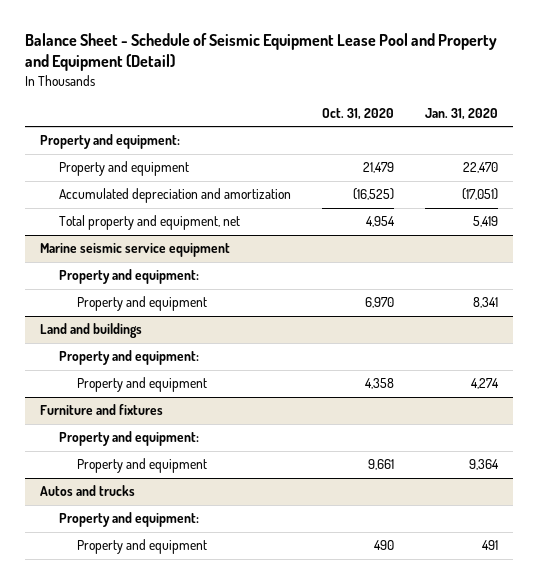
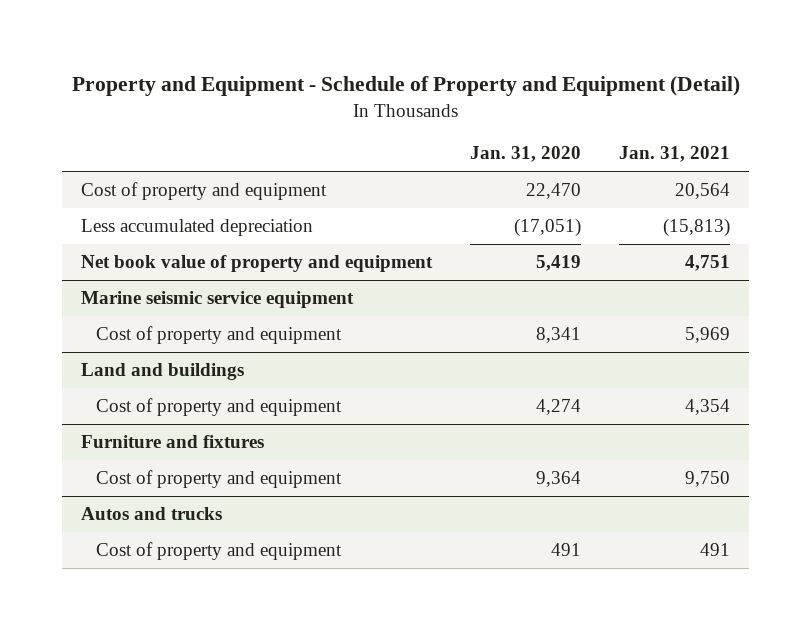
[24,32,497,72] Balance Sheet - Schedule of Seismic Equipment Lease Pool and Property and Equipment (Detail) -> [71,76,740,97] Property and Equipment - Schedule of Property and Equipment (Detail)
[321,107,394,120] Oct. 31, 2020 -> none
none -> [619,146,731,163] Jan. 31, 2021
[40,134,181,150] Property and equipment: -> none
[58,161,189,177] Property and equipment -> [81,182,328,201] Cost of property and equipment
[58,188,291,204] Accumulated depreciation and amortization -> [81,219,314,237] Less accumulated depreciation
[58,215,240,231] Total property and equipment, net -> [81,255,434,273] Net book value of property and equipment
[58,269,199,285] Property and equipment: -> none
[76,296,207,312] Property and equipment -> [95,326,342,345] Cost of property and equipment
[58,350,199,366] Property and equipment: -> none
[76,377,207,393] Property and equipment -> [95,398,342,417] Cost of property and equipment
[58,431,199,447] Property and equipment: -> none
[76,458,207,474] Property and equipment -> [95,470,342,489] Cost of property and equipment
[58,512,199,528] Property and equipment: -> none
[76,539,207,555] Property and equipment -> [95,542,342,561] Cost of property and equipment

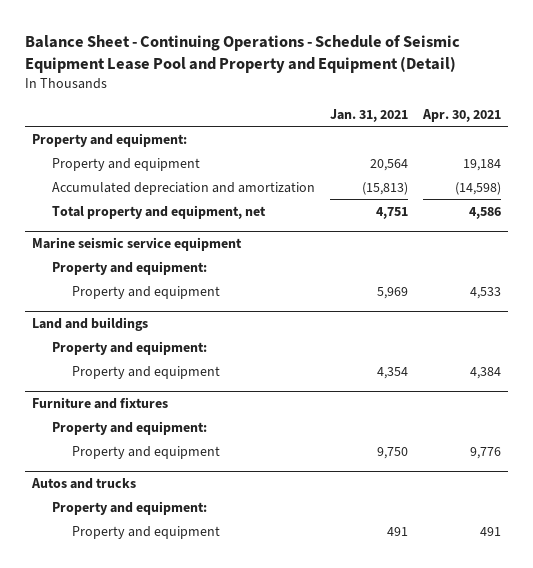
[71,76,740,97] Property and Equipment - Schedule of Property and Equipment (Detail) -> [24,34,460,73] Balance Sheet - Continuing Operations - Schedule of Seismic Equipment Lease Pool and Property and Equipment (Detail)
[470,146,582,163] Jan. 31, 2020 -> none
none -> [421,108,501,122] Apr. 30, 2021
none -> [32,132,188,147] Property and equipment:
[81,182,328,201] Cost of property and equipment -> [52,157,201,171] Property and equipment
[81,219,314,237] Less accumulated depreciation -> [52,181,316,195] Accumulated depreciation and amortization
[81,255,434,273] Net book value of property and equipment -> [52,204,267,219] Total property and equipment, net
none -> [52,260,208,275] Property and equipment:
[95,326,342,345] Cost of property and equipment -> [72,285,221,299] Property and equipment
none -> [52,340,208,355] Property and equipment:
[95,398,342,417] Cost of property and equipment -> [72,365,221,379] Property and equipment
none -> [52,420,208,435] Property and equipment:
[95,470,342,489] Cost of property and equipment -> [72,445,221,459] Property and equipment
none -> [52,500,208,515] Property and equipment:
[95,542,342,561] Cost of property and equipment -> [72,525,221,539] Property and equipment

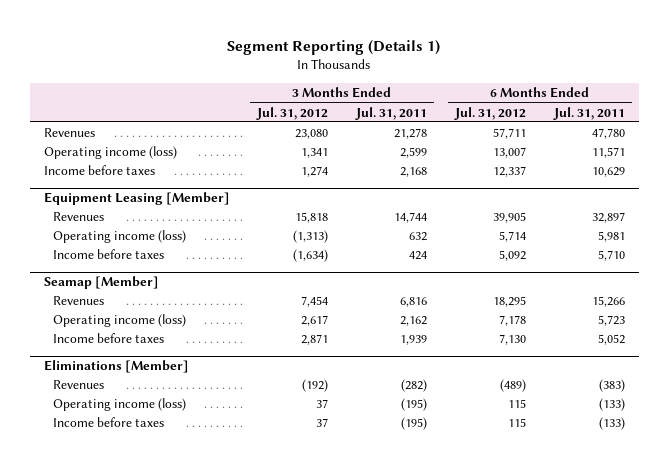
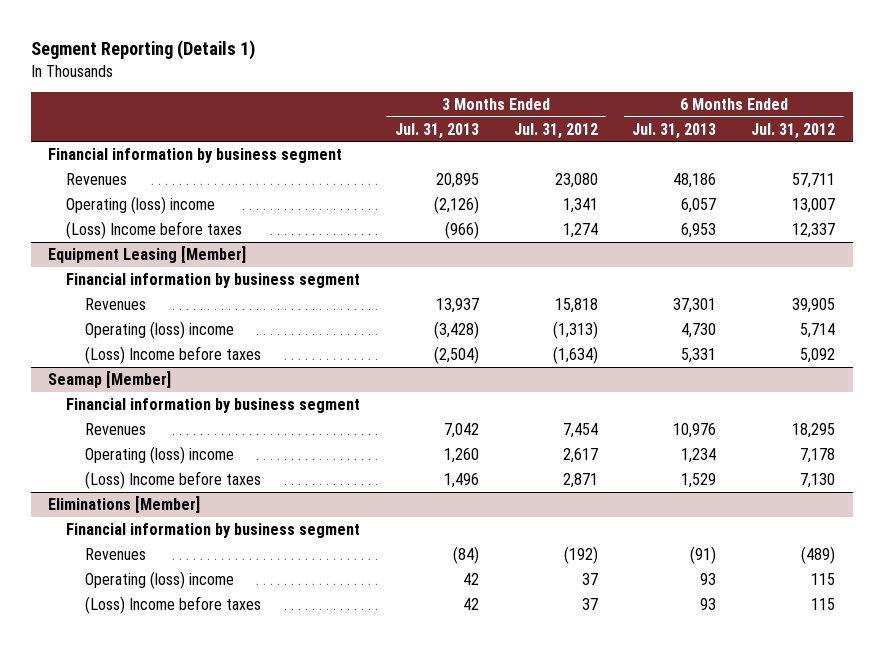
[355,106,428,120] Jul. 31, 2011 -> none
[552,106,625,120] Jul. 31, 2011 -> none
none -> [395,122,480,139] Jul. 31, 2013
none -> [632,122,717,139] Jul. 31, 2013
none -> [48,147,343,163] Financial information by business segment
[43,146,177,160] Operating income (loss) -> [66,195,216,214] Operating (loss) income
[43,165,155,176] Income before taxes -> [66,220,243,239] (Loss) Income before taxes
none -> [66,272,361,288] Financial information by business segment
[53,230,187,244] Operating income (loss) -> [84,320,234,339] Operating (loss) income
[53,249,165,260] Income before taxes -> [84,345,261,364] (Loss) Income before taxes
none -> [66,397,361,413] Financial information by business segment
[53,314,187,328] Operating income (loss) -> [84,445,234,464] Operating (loss) income
[53,333,165,344] Income before taxes -> [84,470,261,489] (Loss) Income before taxes
none -> [66,522,361,538] Financial information by business segment
[53,398,187,412] Operating income (loss) -> [84,570,234,589] Operating (loss) income
[53,417,165,428] Income before taxes -> [84,595,261,614] (Loss) Income before taxes

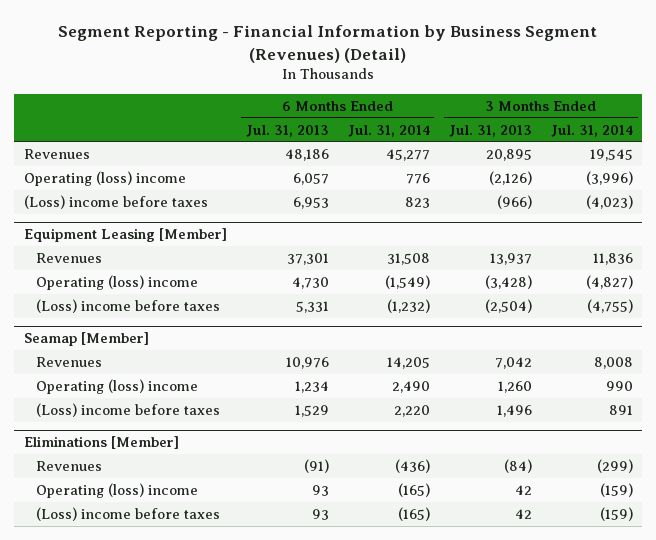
[30,40,255,61] Segment Reporting (Details 1) -> [58,24,598,63] Segment Reporting - Financial Information by Business Segment (Revenues) (Detail)
[513,122,598,139] Jul. 31, 2012 -> none
[751,122,836,139] Jul. 31, 2012 -> none
none -> [347,124,430,137] Jul. 31, 2014
none -> [550,124,633,137] Jul. 31, 2014
[48,147,343,163] Financial information by business segment -> none
[66,220,243,239] (Loss) Income before taxes -> [23,194,208,209] (Loss) income before taxes
[66,272,361,288] Financial information by business segment -> none
[84,345,261,364] (Loss) Income before taxes -> [36,298,221,313] (Loss) income before taxes
[66,397,361,413] Financial information by business segment -> none
[84,470,261,489] (Loss) Income before taxes -> [36,402,221,417] (Loss) income before taxes
[66,522,361,538] Financial information by business segment -> none
[84,595,261,614] (Loss) Income before taxes -> [36,506,221,521] (Loss) income before taxes

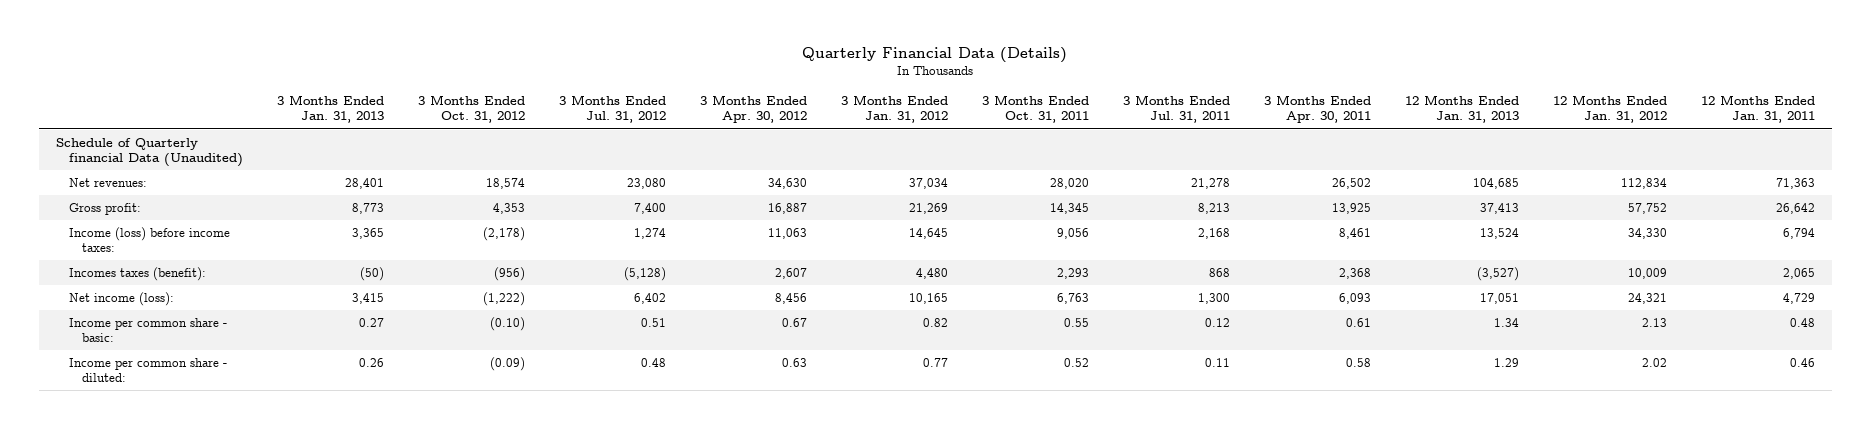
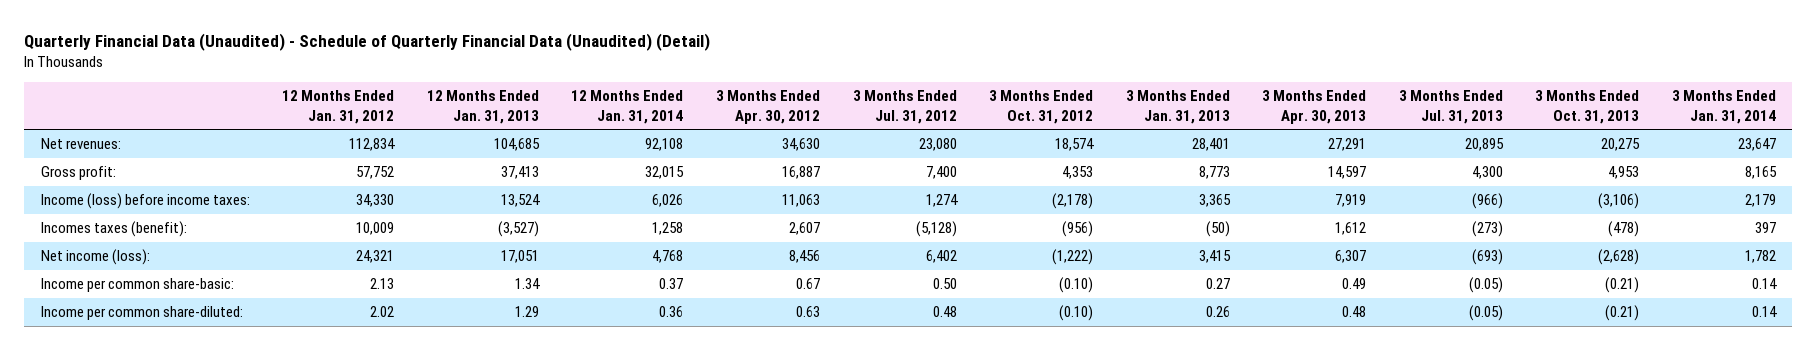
[802,47,1068,64] Quarterly Financial Data (Details) -> [24,33,711,52] Quarterly Financial Data (Unaudited) - Schedule of Quarterly Financial Data (Unaudited) (Detail)
[840,95,948,124] 3 Months Ended Jan. 31, 2012 -> none
[981,95,1089,124] 3 Months Ended Oct. 31, 2011 -> none
[1122,95,1230,124] 3 Months Ended Jul. 31, 2011 -> none
[1263,95,1371,124] 3 Months Ended Apr. 30, 2011 -> none
[1700,95,1815,124] 12 Months Ended Jan. 31, 2011 -> none
none -> [571,90,684,124] 12 Months Ended Jan. 31, 2014
none -> [1262,90,1367,124] 3 Months Ended Apr. 30, 2013
none -> [1398,90,1503,124] 3 Months Ended Jul. 31, 2013
none -> [1535,90,1640,124] 3 Months Ended Oct. 31, 2013
none -> [1671,90,1776,124] 3 Months Ended Jan. 31, 2014
[55,137,243,168] Schedule of Quarterly financial Data (Unaudited) -> none
[68,317,227,343] Income per common share - basic: -> [40,278,234,293] Income per common share-basic:
[640,317,666,327] 0.51 -> [932,278,957,290] 0.50
[68,357,227,383] Income per common share - diluted: -> [40,306,243,321] Income per common share-diluted:
[489,356,525,371] (0.09) -> [1059,305,1094,322] (0.10)

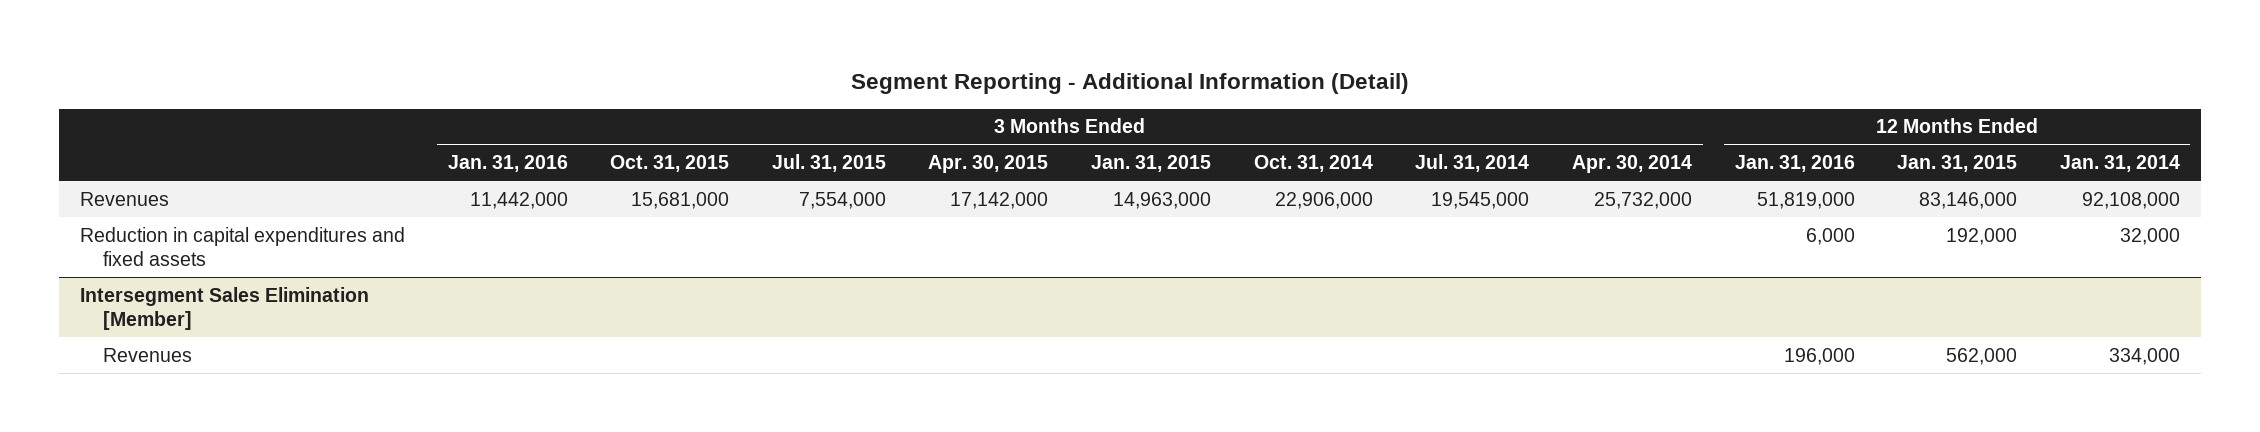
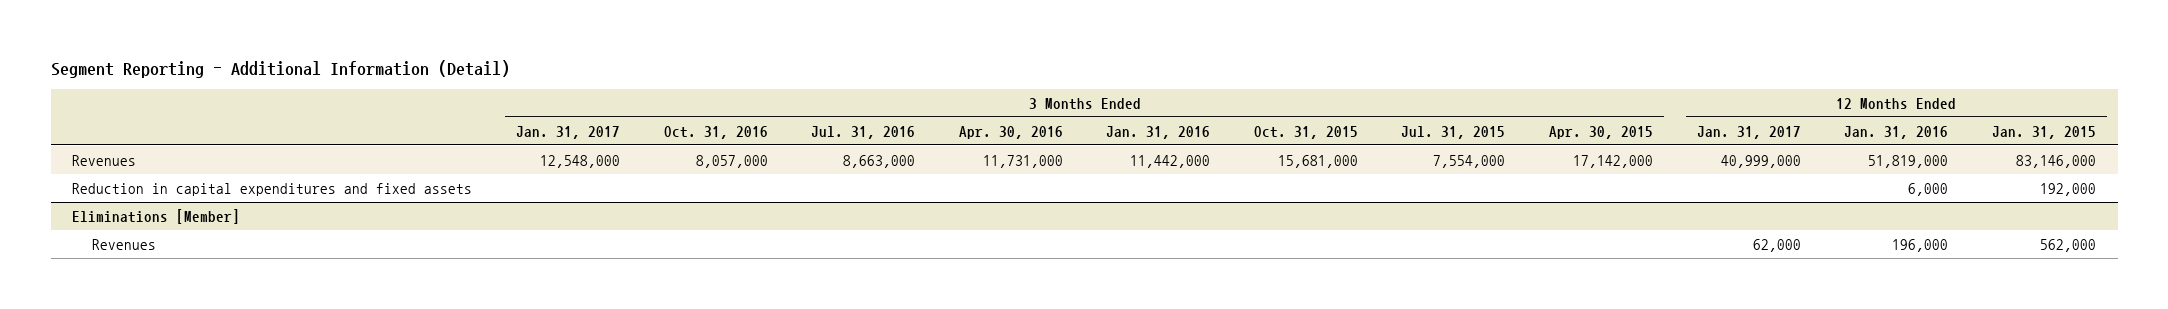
[1091,155,1212,173] Jan. 31, 2015 -> none
[1253,155,1373,173] Oct. 31, 2014 -> none
[1415,154,1530,173] Jul. 31, 2014 -> none
[1571,155,1692,174] Apr. 30, 2014 -> none
[2059,155,2180,173] Jan. 31, 2014 -> none
none -> [515,125,620,139] Jan. 31, 2017
none -> [663,125,768,139] Oct. 31, 2016
none -> [811,125,916,139] Jul. 31, 2016
none -> [958,125,1063,139] Apr. 30, 2016
none -> [1696,125,1801,139] Jan. 31, 2017
[80,286,370,330] Intersegment Sales Elimination [Member] -> [72,208,241,224] Eliminations [Member]

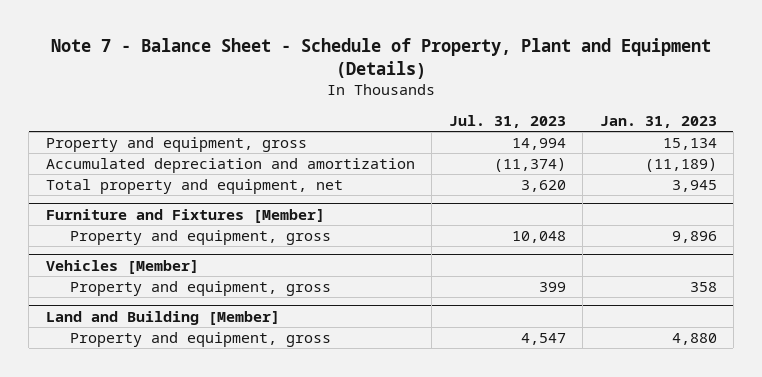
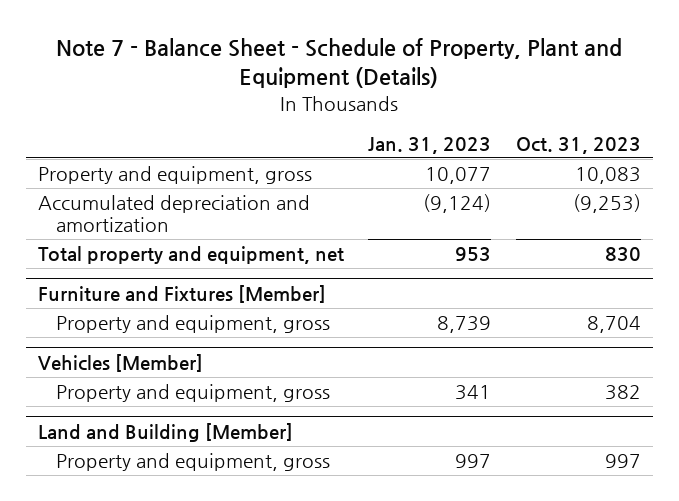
[448,115,566,129] Jul. 31, 2023 -> none
none -> [515,136,641,154] Oct. 31, 2023
[662,137,717,150] 15,134 -> [425,167,492,185] 10,077
[644,157,717,172] (11,189) -> [423,194,492,214] (9,124)
[671,179,717,192] 3,945 -> [455,247,492,262] 953
[671,230,717,243] 9,896 -> [437,316,492,334] 8,739
[689,281,717,292] 358 -> [455,385,492,401] 341
[671,332,717,345] 4,880 -> [455,454,492,469] 997

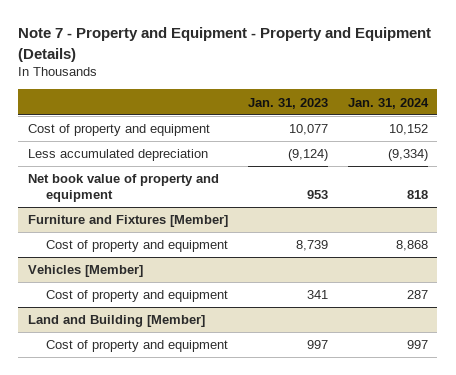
[56,38,623,89] Note 7 - Balance Sheet - Schedule of Property, Plant and Equipment (Details) -> [18,27,432,62] Note 7 - Property and Equipment - Property and Equipment (Details)
[515,136,641,154] Oct. 31, 2023 -> none
none -> [347,97,429,109] Jan. 31, 2024
[37,166,312,185] Property and equipment, gross -> [28,124,211,137] Cost of property and equipment
[37,195,310,232] Accumulated depreciation and amortization -> [28,149,209,162] Less accumulated depreciation
[37,246,344,265] Total property and equipment, net -> [28,174,220,202] Net book value of property and equipment
[56,315,331,334] Property and equipment, gross -> [45,240,228,253] Cost of property and equipment
[56,384,331,403] Property and equipment, gross -> [45,290,228,303] Cost of property and equipment
[56,453,331,472] Property and equipment, gross -> [45,340,228,353] Cost of property and equipment

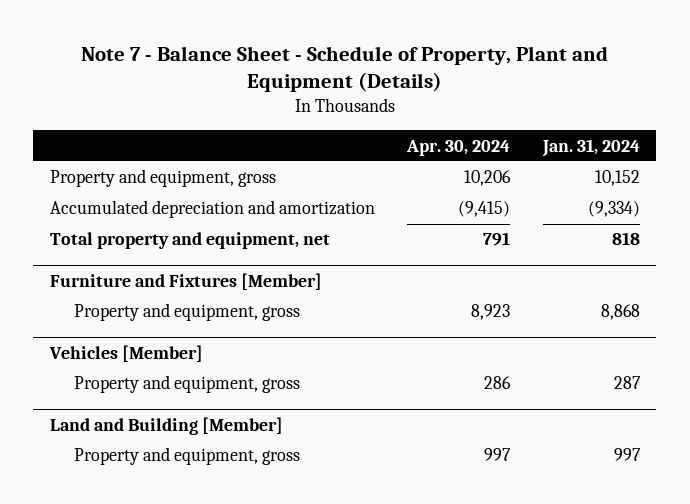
[18,27,432,62] Note 7 - Property and Equipment - Property and Equipment (Details) -> [80,45,608,93] Note 7 - Balance Sheet - Schedule of Property, Plant and Equipment (Details)
[247,97,328,109] Jan. 31, 2023 -> none
none -> [406,139,511,156] Apr. 30, 2024
[28,124,211,137] Cost of property and equipment -> [49,169,276,188] Property and equipment, gross
[28,149,209,162] Less accumulated depreciation -> [49,200,375,219] Accumulated depreciation and amortization
[28,174,220,202] Net book value of property and equipment -> [49,232,330,250] Total property and equipment, net
[45,240,228,253] Cost of property and equipment -> [73,303,300,322] Property and equipment, gross
[45,290,228,303] Cost of property and equipment -> [73,375,300,394] Property and equipment, gross
[45,340,228,353] Cost of property and equipment -> [73,447,300,466] Property and equipment, gross

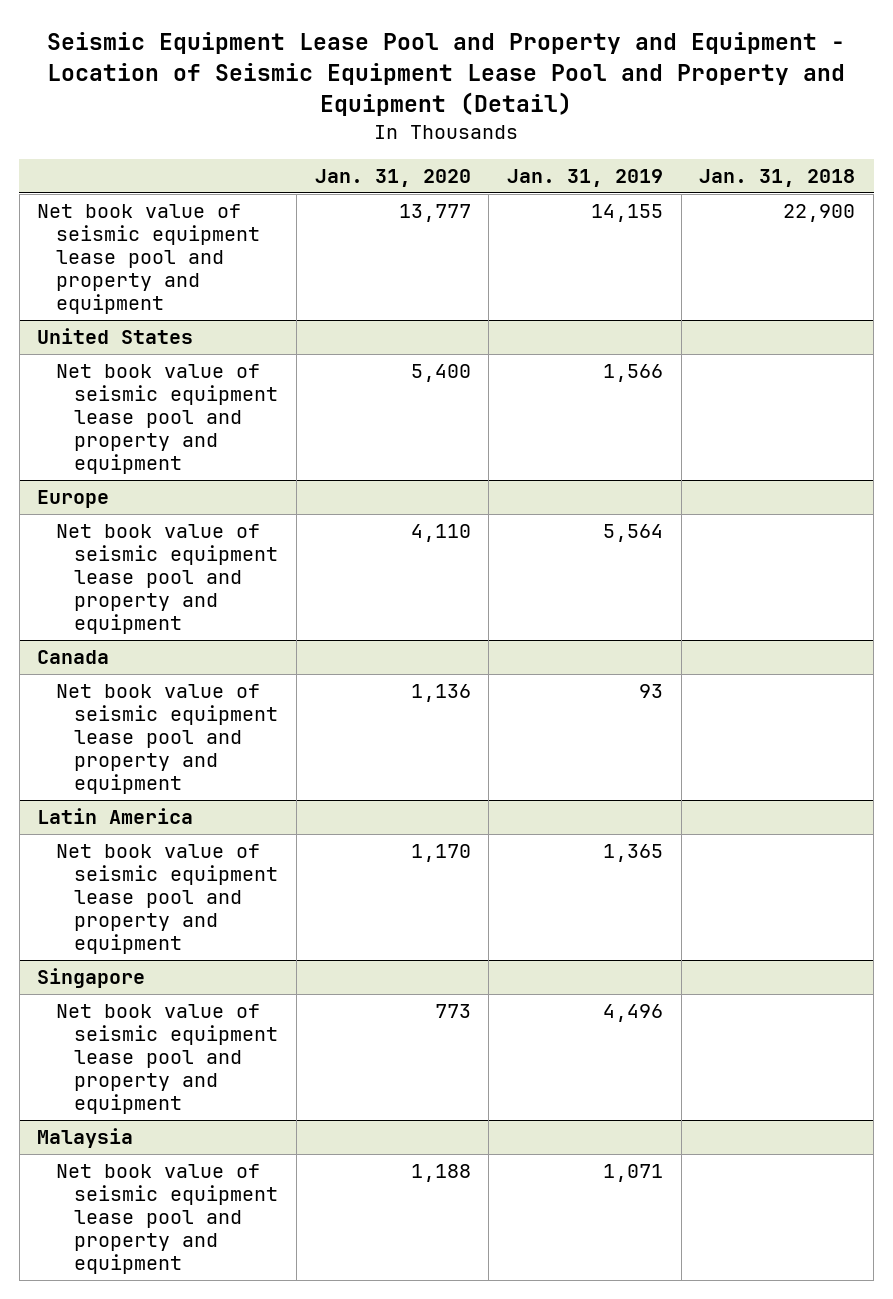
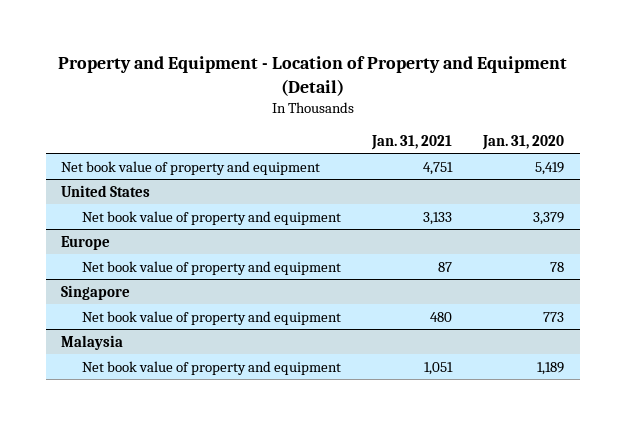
[47,32,846,116] Seismic Equipment Lease Pool and Property and Equipment - Location of Seismic Equipment Lease Pool and Property and Equipment (Detail) -> [57,56,567,96] Property and Equipment - Location of Property and Equipment (Detail)
[507,168,664,187] Jan. 31, 2019 -> none
[699,168,856,187] Jan. 31, 2018 -> none
none -> [371,134,453,150] Jan. 31, 2021
[37,204,260,315] Net book value of seismic equipment lease pool and property and equipment -> [61,160,321,175] Net book value of property and equipment
[398,204,471,223] 13,777 -> [535,161,565,175] 5,419
[55,364,279,475] Net book value of seismic equipment lease pool and property and equipment -> [82,210,342,225] Net book value of property and equipment
[410,364,471,383] 5,400 -> [533,211,565,225] 3,379
[37,650,110,665] Canada -> none
[55,684,279,795] Net book value of seismic equipment lease pool and property and equipment -> none
[37,808,194,825] Latin America -> none
[55,844,279,955] Net book value of seismic equipment lease pool and property and equipment -> none
[55,524,279,635] Net book value of seismic equipment lease pool and property and equipment -> [82,260,342,275] Net book value of property and equipment
[410,524,471,543] 4,110 -> [550,261,565,272] 78
[55,1004,279,1115] Net book value of seismic equipment lease pool and property and equipment -> [82,310,342,325] Net book value of property and equipment
[55,1164,279,1275] Net book value of seismic equipment lease pool and property and equipment -> [82,360,342,375] Net book value of property and equipment
[410,1164,471,1183] 1,188 -> [537,361,565,375] 1,189

